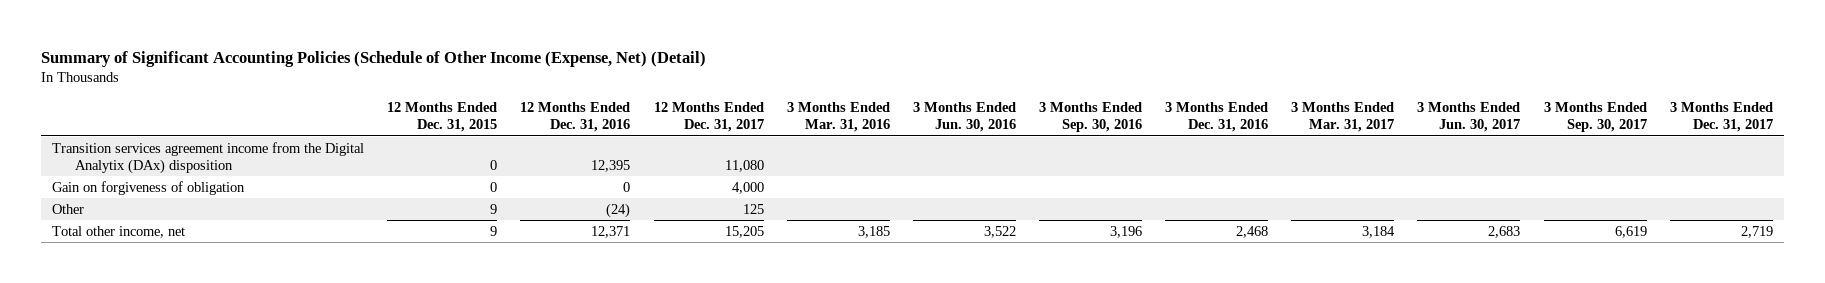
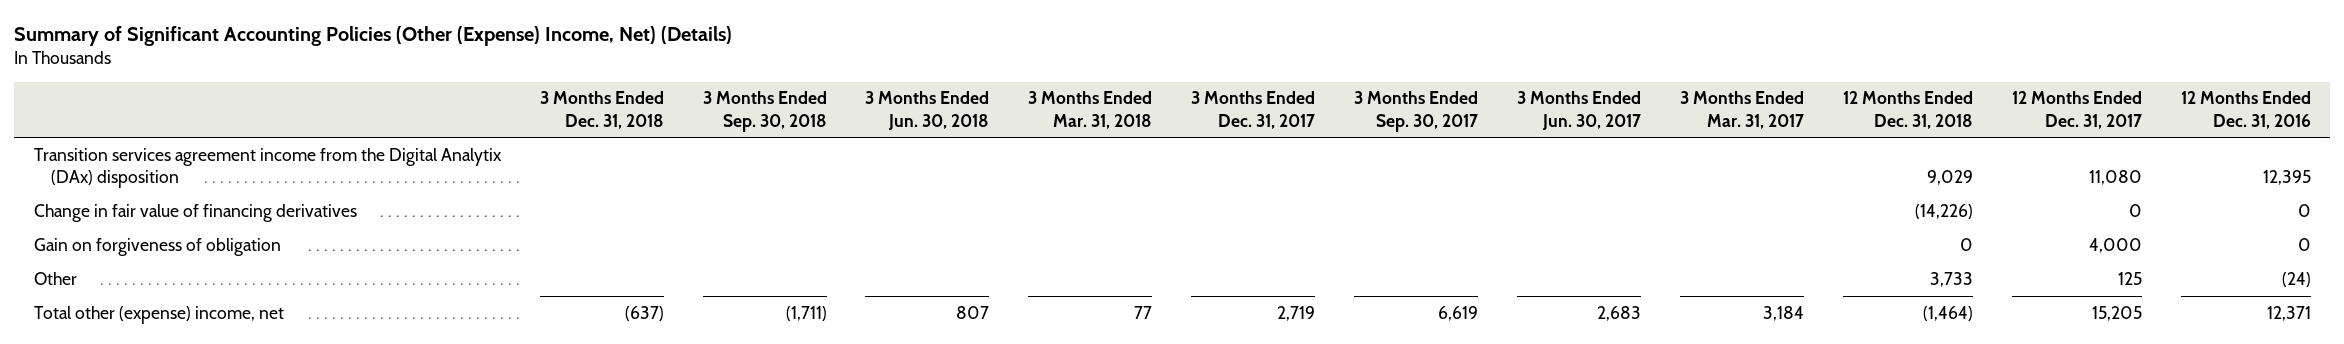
[40,50,706,67] Summary of Significant Accounting Policies (Schedule of Other Income (Expense, Net) (Detail) -> [14,26,733,47] Summary of Significant Accounting Policies (Other (Expense) Income, Net) (Details)
[387,102,498,133] 12 Months Ended Dec. 31, 2015 -> none
[786,102,890,133] 3 Months Ended Mar. 31, 2016 -> none
[912,102,1016,133] 3 Months Ended Jun. 30, 2016 -> none
[1038,102,1142,133] 3 Months Ended Sep. 30, 2016 -> none
[1165,102,1269,133] 3 Months Ended Dec. 31, 2016 -> none
none -> [539,91,664,129] 3 Months Ended Dec. 31, 2018
none -> [702,91,827,132] 3 Months Ended Sep. 30, 2018
none -> [865,91,990,130] 3 Months Ended Jun. 30, 2018
none -> [1028,91,1153,129] 3 Months Ended Mar. 31, 2018
none -> [1842,91,1973,129] 12 Months Ended Dec. 31, 2018
none -> [33,203,357,222] Change in fair value of financing derivatives
[52,225,186,238] Total other income, net -> [33,305,284,324] Total other (expense) income, net

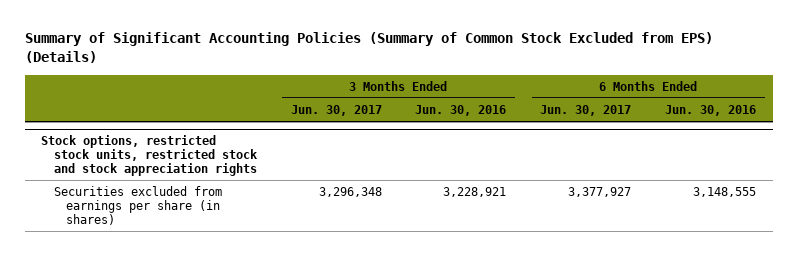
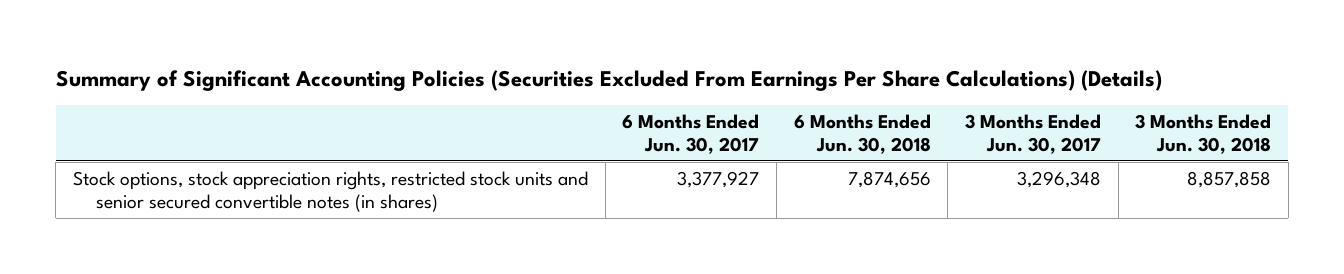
[24,32,713,64] Summary of Significant Accounting Policies (Summary of Common Stock Excluded from EPS) (Details) -> [55,69,1162,91] Summary of Significant Accounting Policies (Securities Excluded From Earnings Per Share Calculations) (Details)
[415,105,507,117] Jun. 30, 2016 -> none
[665,105,757,117] Jun. 30, 2016 -> none
none -> [793,113,931,155] 6 Months Ended Jun. 30, 2018
none -> [1135,113,1272,155] 3 Months Ended Jun. 30, 2018
[41,135,258,177] Stock options, restricted stock units, restricted stock and stock appreciation rights -> none
[53,186,222,226] Securities excluded from earnings per share (in shares) -> [72,170,588,212] Stock options, stock appreciation rights, restricted stock units and senior secured convertible notes (in shares)

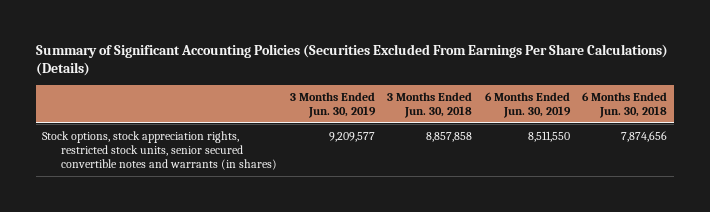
[622,113,760,155] 6 Months Ended Jun. 30, 2017 -> none
[964,113,1101,155] 3 Months Ended Jun. 30, 2017 -> none
none -> [289,91,376,119] 3 Months Ended Jun. 30, 2019
none -> [484,91,571,119] 6 Months Ended Jun. 30, 2019
[72,170,588,212] Stock options, stock appreciation rights, restricted stock units and senior secured convertible notes (in shares) -> [42,130,278,171] Stock options, stock appreciation rights, restricted stock units, senior secured convertible notes and warrants (in shares)

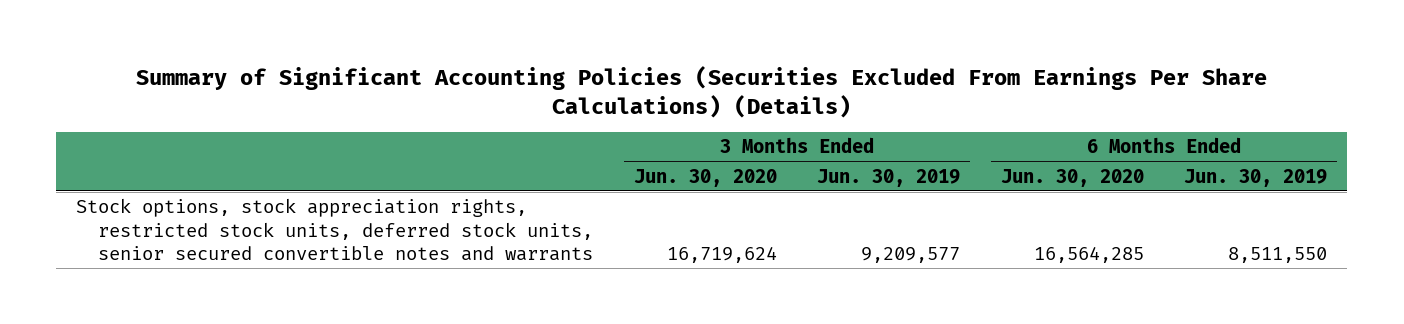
[387,91,473,119] 3 Months Ended Jun. 30, 2018 -> none
[582,91,668,119] 6 Months Ended Jun. 30, 2018 -> none
none -> [633,168,777,187] Jun. 30, 2020
none -> [1000,168,1144,187] Jun. 30, 2020
[42,130,278,171] Stock options, stock appreciation rights, restricted stock units, senior secured convertible notes and warrants (in shares) -> [76,198,594,262] Stock options, stock appreciation rights, restricted stock units, deferred stock units, senior secured convertible notes and warrants

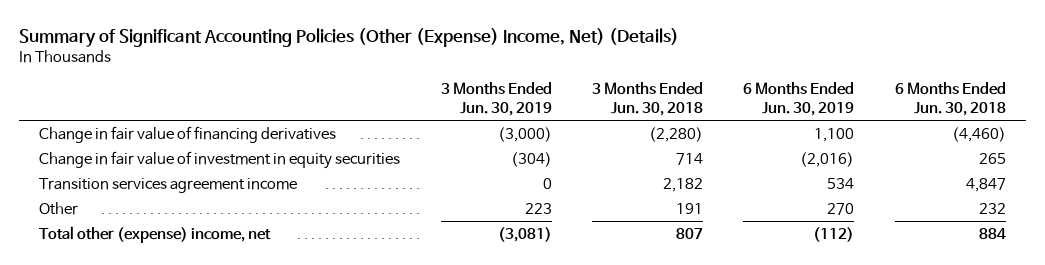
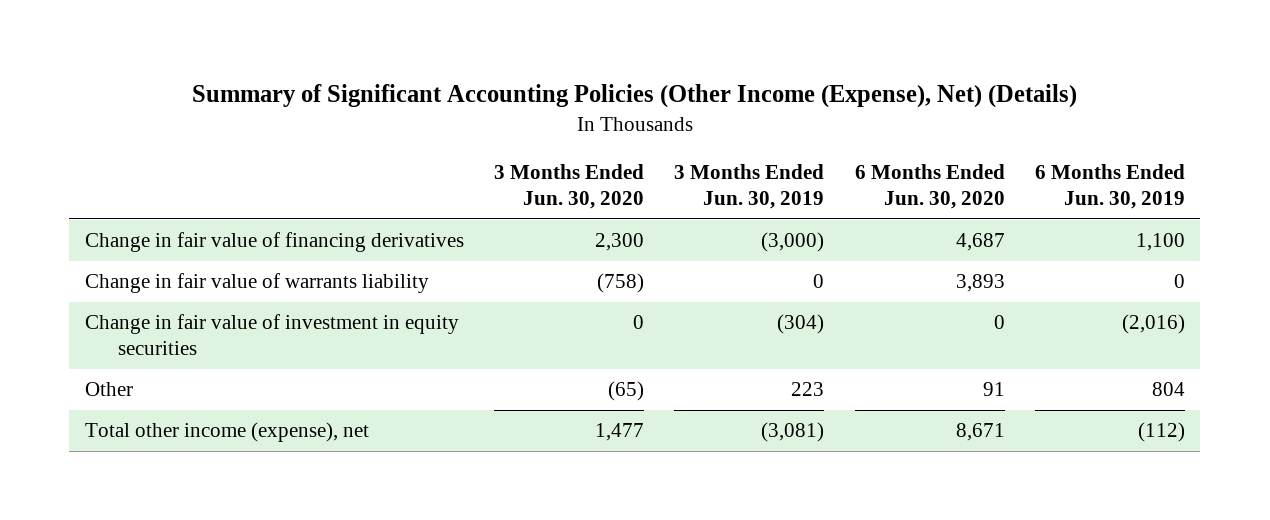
[19,27,680,47] Summary of Significant Accounting Policies (Other (Expense) Income, Net) (Details) -> [191,84,1077,109] Summary of Significant Accounting Policies (Other Income (Expense), Net) (Details)
[591,82,703,117] 3 Months Ended Jun. 30, 2018 -> none
[894,82,1006,117] 6 Months Ended Jun. 30, 2018 -> none
none -> [493,164,644,210] 3 Months Ended Jun. 30, 2020
none -> [854,164,1005,210] 6 Months Ended Jun. 30, 2020
none -> [84,273,429,294] Change in fair value of warrants liability
[39,177,298,193] Transition services agreement income -> none
[827,202,855,215] 270 -> [1152,382,1186,397] 804
[39,225,272,243] Total other (expense) income, net -> [84,422,369,443] Total other income (expense), net

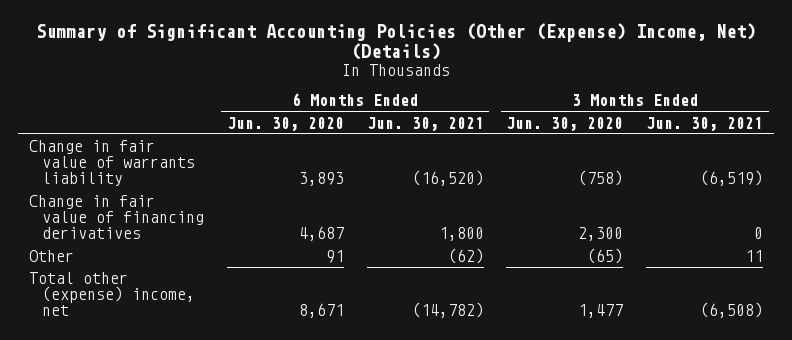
[191,84,1077,109] Summary of Significant Accounting Policies (Other Income (Expense), Net) (Details) -> [36,23,757,61] Summary of Significant Accounting Policies (Other (Expense) Income, Net) (Details)
[674,164,825,210] 3 Months Ended Jun. 30, 2019 -> none
[1035,164,1186,210] 6 Months Ended Jun. 30, 2019 -> none
none -> [366,116,484,131] Jun. 30, 2021
none -> [646,116,764,131] Jun. 30, 2021
[84,314,459,356] Change in fair value of investment in equity securities -> none
[84,232,464,253] Change in fair value of financing derivatives -> [28,195,205,240] Change in fair value of financing derivatives
[84,422,369,443] Total other income (expense), net -> [28,272,196,317] Total other (expense) income, net

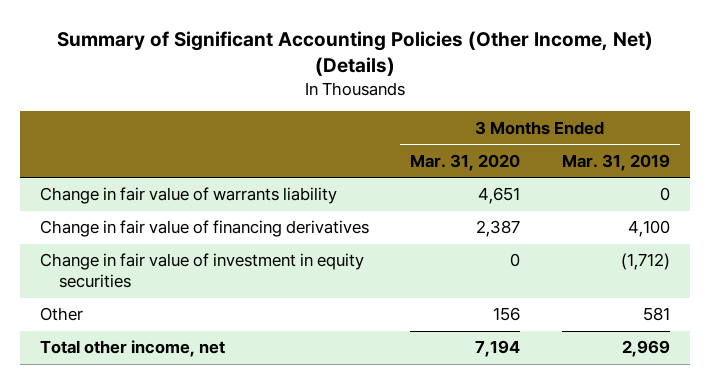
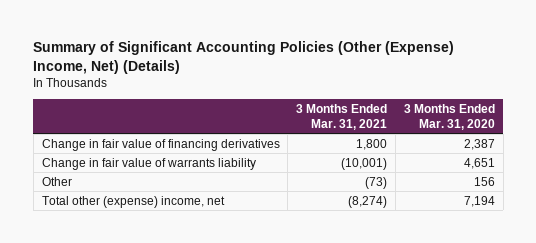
[56,30,653,76] Summary of Significant Accounting Policies (Other Income, Net) (Details) -> [33,41,455,74] Summary of Significant Accounting Policies (Other (Expense) Income, Net) (Details)
[561,153,670,171] Mar. 31, 2019 -> none
none -> [296,104,388,130] 3 Months Ended Mar. 31, 2021
[40,253,365,289] Change in fair value of investment in equity securities -> none
[40,187,338,205] Change in fair value of warrants liability -> [41,157,256,170] Change in fair value of warrants liability
[40,340,226,358] Total other income, net -> [41,195,225,208] Total other (expense) income, net

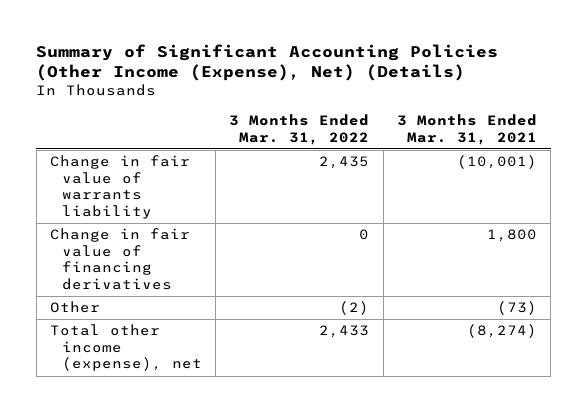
[33,41,455,74] Summary of Significant Accounting Policies (Other (Expense) Income, Net) (Details) -> [36,43,499,82] Summary of Significant Accounting Policies (Other Income (Expense), Net) (Details)
[403,104,495,130] 3 Months Ended Mar. 31, 2020 -> none
none -> [229,114,370,145] 3 Months Ended Mar. 31, 2022
[41,138,280,151] Change in fair value of financing derivatives -> [49,228,190,290] Change in fair value of financing derivatives
[41,195,225,208] Total other (expense) income, net -> [49,324,203,372] Total other income (expense), net

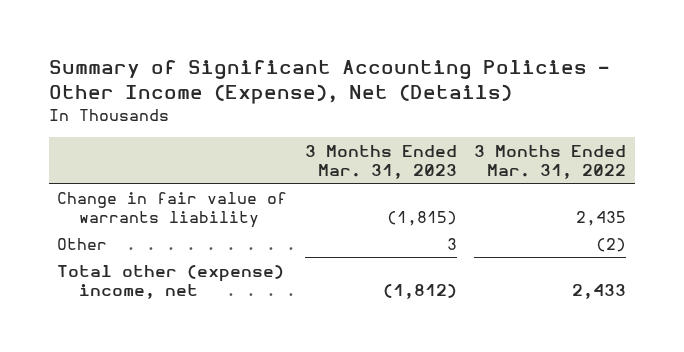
[36,43,499,82] Summary of Significant Accounting Policies (Other Income (Expense), Net) (Details) -> [48,60,609,105] Summary of Significant Accounting Policies - Other Income (Expense), Net (Details)
[396,114,537,145] 3 Months Ended Mar. 31, 2021 -> none
none -> [304,144,457,180] 3 Months Ended Mar. 31, 2023
[49,228,190,290] Change in fair value of financing derivatives -> none
[49,324,203,372] Total other income (expense), net -> [57,264,285,299] Total other (expense) income, net

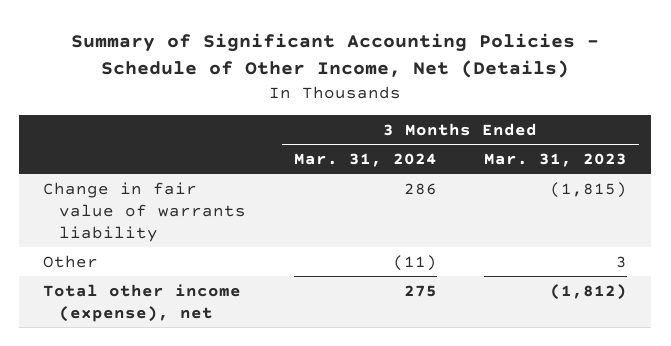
[48,60,609,105] Summary of Significant Accounting Policies - Other Income (Expense), Net (Details) -> [71,32,600,78] Summary of Significant Accounting Policies - Schedule of Other Income, Net (Details)
[474,144,627,180] 3 Months Ended Mar. 31, 2022 -> none
none -> [293,152,437,167] Mar. 31, 2024
[57,264,285,299] Total other (expense) income, net -> [43,283,242,322] Total other income (expense), net

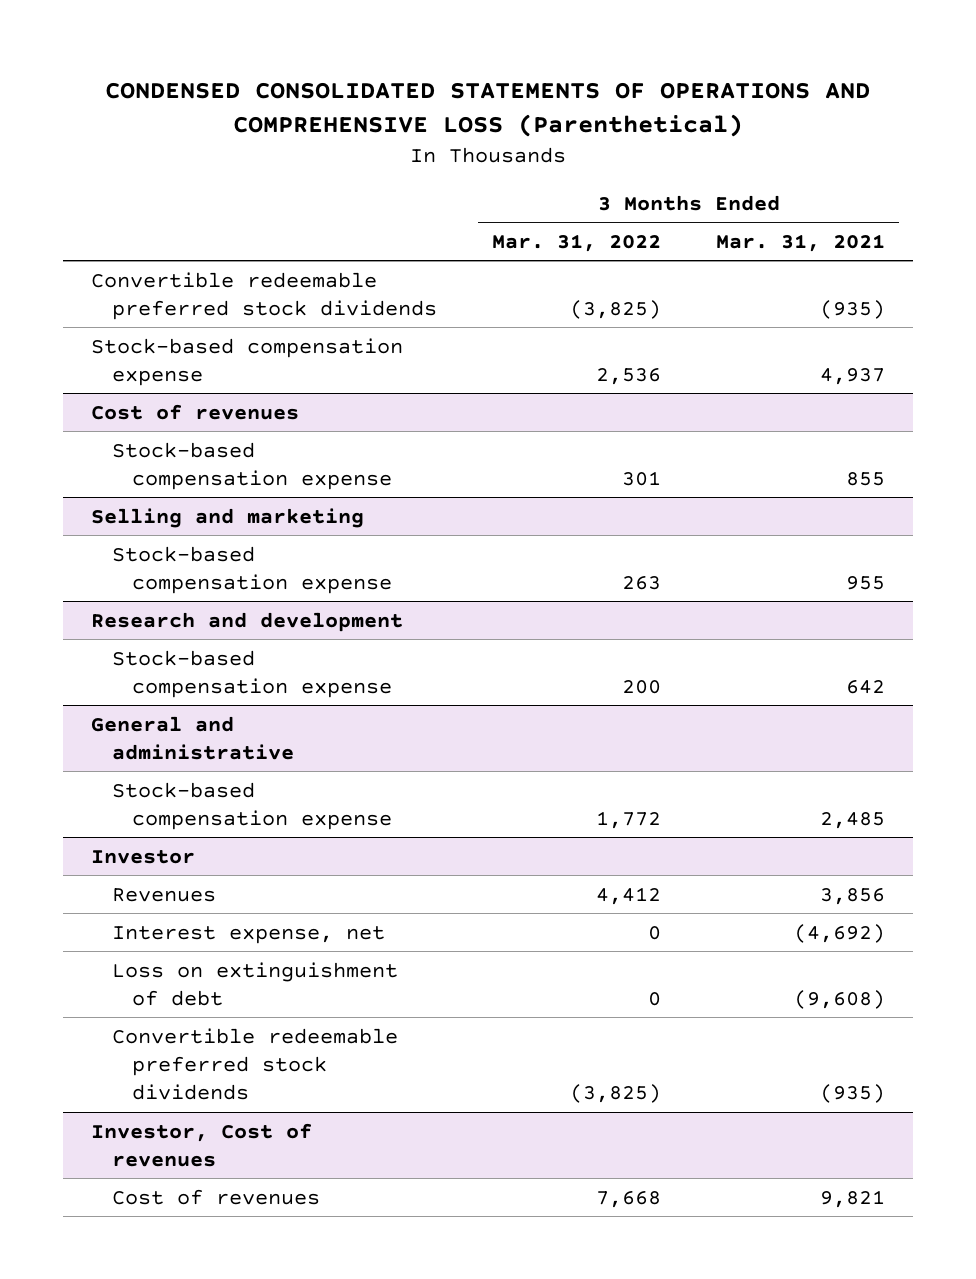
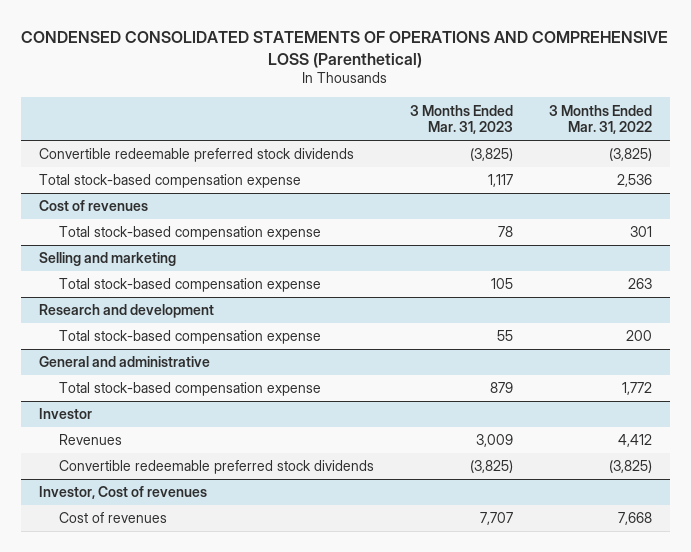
[716,233,886,252] Mar. 31, 2021 -> none
none -> [409,104,513,135] 3 Months Ended Mar. 31, 2023
[91,337,404,386] Stock-based compensation expense -> [39,174,302,189] Total stock-based compensation expense
[111,441,393,490] Stock-based compensation expense -> [58,226,321,241] Total stock-based compensation expense
[111,545,393,594] Stock-based compensation expense -> [58,278,321,293] Total stock-based compensation expense
[111,649,393,698] Stock-based compensation expense -> [58,330,321,345] Total stock-based compensation expense
[111,781,393,830] Stock-based compensation expense -> [58,382,321,397] Total stock-based compensation expense
[111,925,385,944] Interest expense, net -> none
[111,961,398,1006] Loss on extinguishment of debt -> none

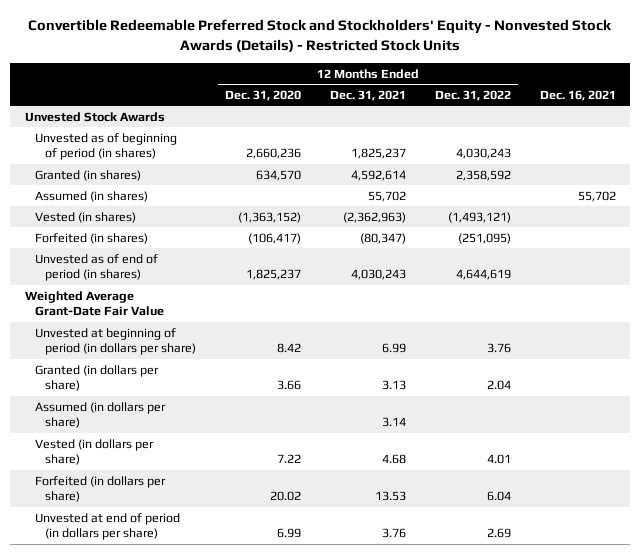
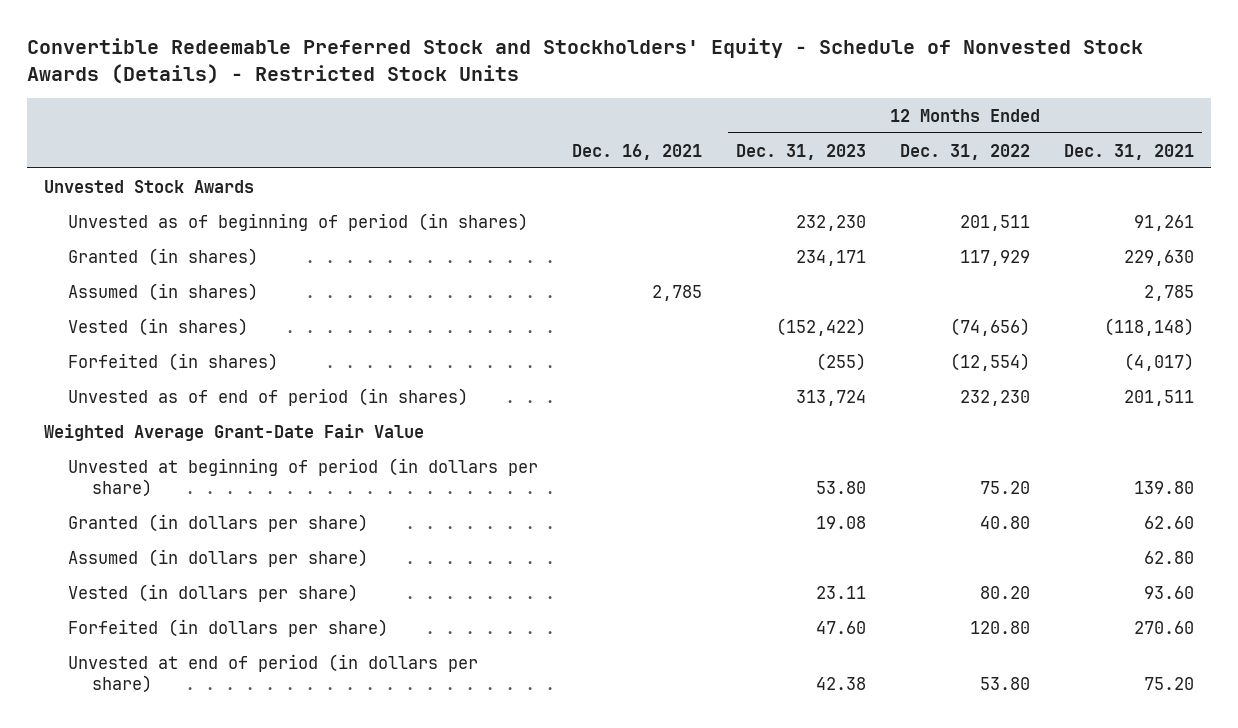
[28,19,613,53] Convertible Redeemable Preferred Stock and Stockholders' Equity - Nonvested Stock Awards (Details) - Restricted Stock Units -> [27,38,1144,84] Convertible Redeemable Preferred Stock and Stockholders' Equity - Schedule of Nonvested Stock Awards (Details) - Restricted Stock Units
[225,89,302,101] Dec. 31, 2020 -> none
none -> [736,143,867,160] Dec. 31, 2023
[350,148,406,160] 1,825,237 -> [1134,214,1195,231] 91,261
[455,148,511,160] 4,030,243 -> [960,214,1031,231] 201,511
[350,169,406,181] 4,592,614 -> [1124,249,1195,266] 229,630
[455,169,511,181] 2,358,592 -> [960,249,1031,266] 117,929
[367,190,406,202] 55,702 -> [1144,284,1195,301] 2,785
[577,190,616,202] 55,702 -> [652,284,703,301] 2,785
[342,211,406,223] (2,362,963) -> [1104,317,1195,336] (118,148)
[447,211,511,223] (1,493,121) -> [950,317,1031,336] (74,656)
[359,232,406,244] (80,347) -> [1124,352,1195,371] (4,017)
[457,232,511,244] (251,095) -> [950,352,1031,371] (12,554)
[350,269,406,281] 4,030,243 -> [1124,389,1195,406] 201,511
[455,269,511,281] 4,644,619 -> [960,389,1031,406] 232,230
[381,343,406,354] 6.99 -> [1134,481,1195,495] 139.80
[486,343,511,354] 3.76 -> [980,481,1031,495] 75.20
[381,380,406,391] 3.13 -> [1144,515,1195,529] 62.60
[486,380,511,391] 2.04 -> [980,515,1031,529] 40.80
[381,417,406,428] 3.14 -> [1144,550,1195,564] 62.80
[381,454,406,465] 4.68 -> [1144,585,1195,599] 93.60
[486,454,511,465] 4.01 -> [980,585,1031,599] 80.20
[374,491,406,502] 13.53 -> [1134,620,1195,634] 270.60
[486,491,511,502] 6.04 -> [970,620,1031,634] 120.80
[381,528,406,539] 3.76 -> [1144,677,1195,691] 75.20
[486,528,511,539] 2.69 -> [980,677,1031,691] 53.80

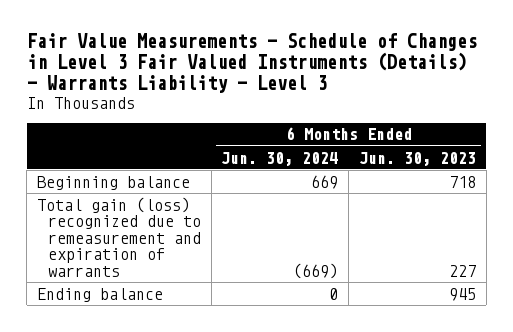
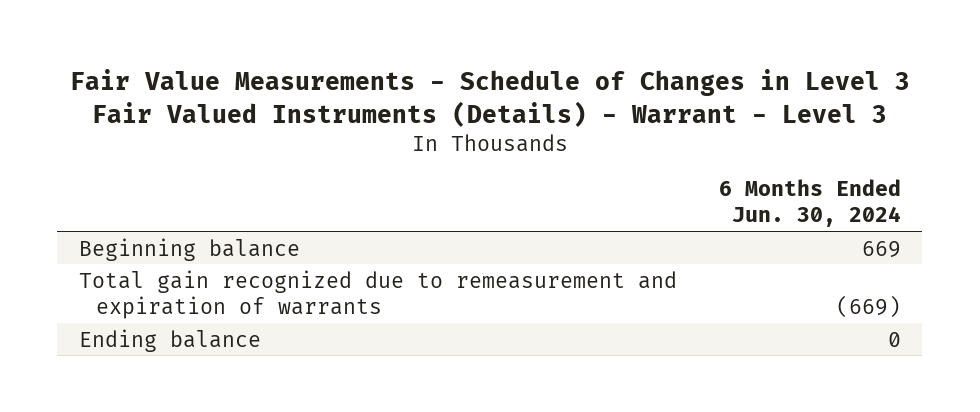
[26,32,477,94] Fair Value Measurements - Schedule of Changes in Level 3 Fair Valued Instruments (Details) - Warrants Liability - Level 3 -> [69,69,910,127] Fair Value Measurements - Schedule of Changes in Level 3 Fair Valued Instruments (Details) - Warrant - Level 3
[358,151,476,166] Jun. 30, 2023 -> none
[36,196,201,277] Total gain (loss) recognized due to remeasurement and expiration of warrants -> [78,269,677,320] Total gain recognized due to remeasurement and expiration of warrants

